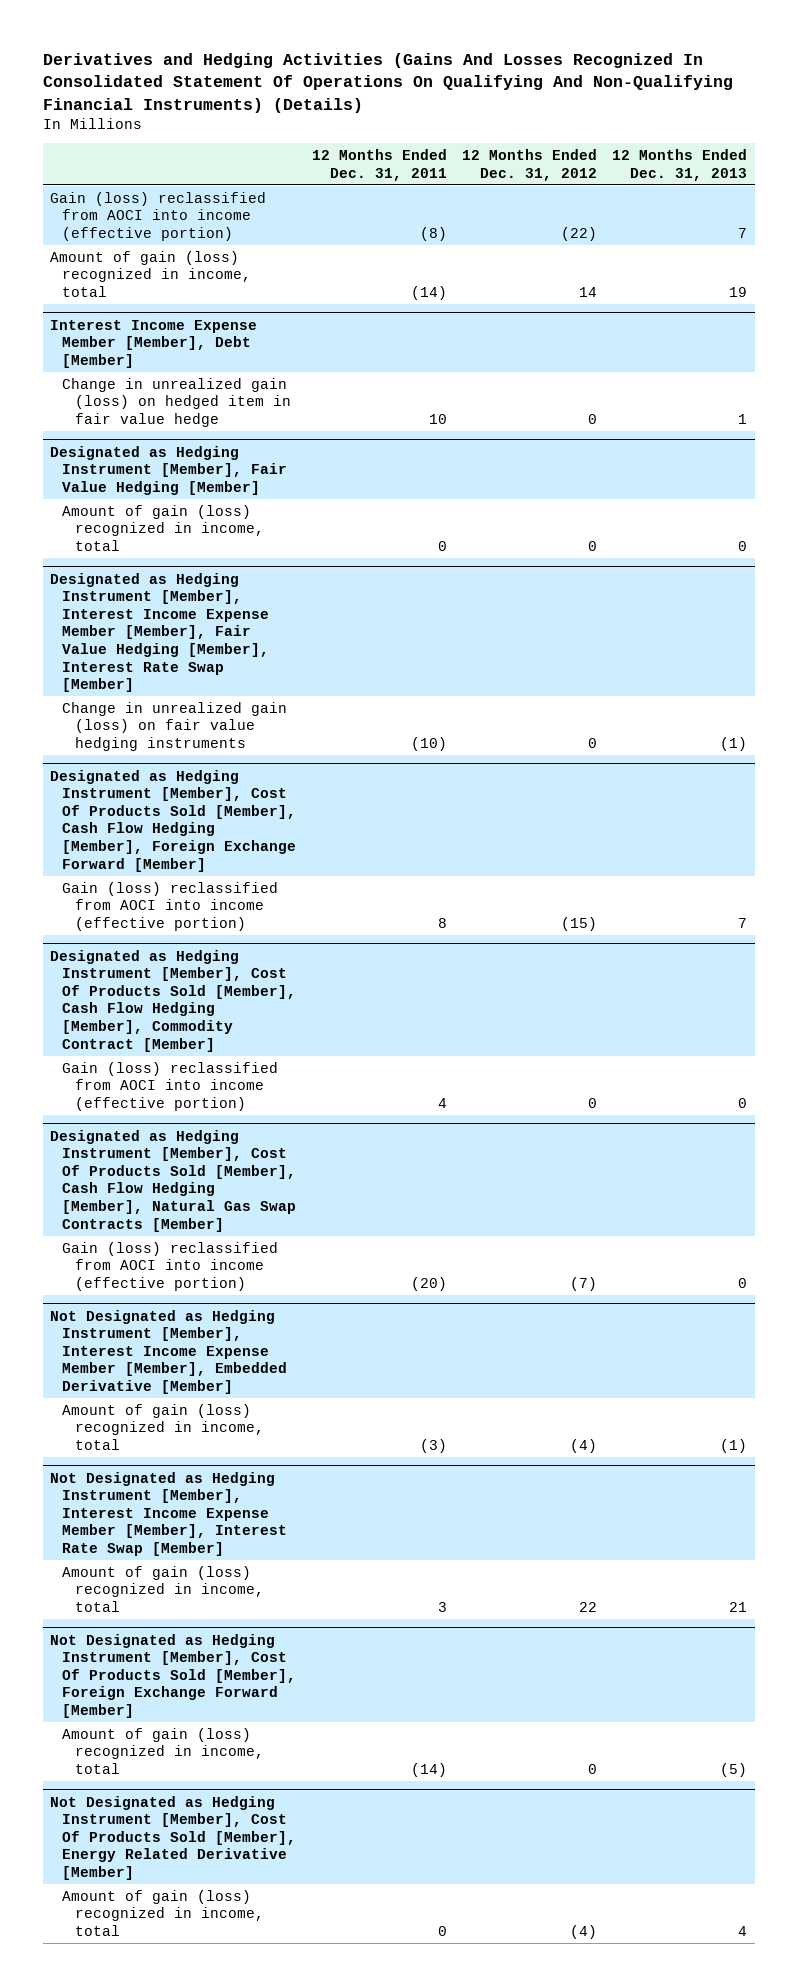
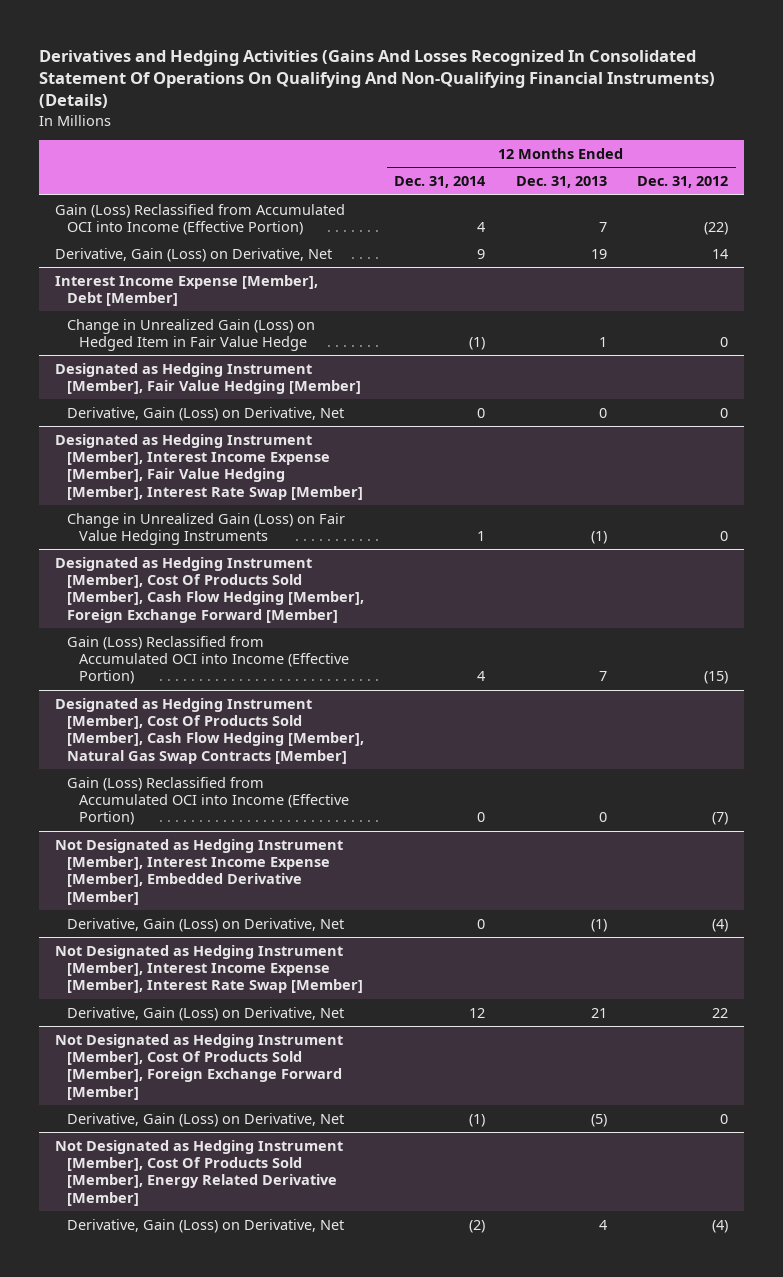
[311,149,447,181] 12 Months Ended Dec. 31, 2011 -> none
none -> [394,176,487,189] Dec. 31, 2014
[50,191,267,241] Gain (loss) reclassified from AOCI into income (effective portion) -> [54,203,345,236] Gain (Loss) Reclassified from Accumulated OCI into Income (Effective Portion)
[50,250,252,297] Amount of gain (loss) recognized in income, total -> [54,247,332,262] Derivative, Gain (Loss) on Derivative, Net
[50,319,258,368] Interest Income Expense Member [Member], Debt [Member] -> [54,274,318,307] Interest Income Expense [Member], Debt [Member]
[62,377,291,427] Change in unrealized gain (loss) on hedged item in fair value hedge -> [66,318,315,352] Change in Unrealized Gain (Loss) on Hedged Item in Fair Value Hedge
[62,504,264,551] Amount of gain (loss) recognized in income, total -> [66,406,344,421] Derivative, Gain (Loss) on Derivative, Net
[50,572,270,693] Designated as Hedging Instrument [Member], Interest Income Expense Member [Member], Fair Value Hedging [Member], Interest Rate Swap [Member] -> [54,433,363,500] Designated as Hedging Instrument [Member], Interest Income Expense [Member], Fair Value Hedging [Member], Interest Rate Swap [Member]
[62,701,288,751] Change in unrealized gain (loss) on fair value hedging instruments -> [66,512,345,546] Change in Unrealized Gain (Loss) on Fair Value Hedging Instruments
[50,949,297,1052] Designated as Hedging Instrument [Member], Cost Of Products Sold [Member], Cash Flow Hedging [Member], Commodity Contract [Member] -> none
[62,1061,279,1111] Gain (loss) reclassified from AOCI into income (effective portion) -> none
[62,881,279,931] Gain (loss) reclassified from AOCI into income (effective portion) -> [66,635,350,685] Gain (Loss) Reclassified from Accumulated OCI into Income (Effective Portion)
[62,1241,279,1291] Gain (loss) reclassified from AOCI into income (effective portion) -> [66,776,350,826] Gain (Loss) Reclassified from Accumulated OCI into Income (Effective Portion)
[50,1309,288,1394] Not Designated as Hedging Instrument [Member], Interest Income Expense Member [Member], Embedded Derivative [Member] -> [54,838,343,905] Not Designated as Hedging Instrument [Member], Interest Income Expense [Member], Embedded Derivative [Member]
[62,1403,264,1450] Amount of gain (loss) recognized in income, total -> [66,917,344,932] Derivative, Gain (Loss) on Derivative, Net
[50,1471,288,1556] Not Designated as Hedging Instrument [Member], Interest Income Expense Member [Member], Interest Rate Swap [Member] -> [54,944,363,994] Not Designated as Hedging Instrument [Member], Interest Income Expense [Member], Interest Rate Swap [Member]
[62,1565,264,1612] Amount of gain (loss) recognized in income, total -> [66,1006,344,1021] Derivative, Gain (Loss) on Derivative, Net
[62,1727,264,1774] Amount of gain (loss) recognized in income, total -> [66,1112,344,1127] Derivative, Gain (Loss) on Derivative, Net
[62,1889,264,1936] Amount of gain (loss) recognized in income, total -> [66,1218,344,1233] Derivative, Gain (Loss) on Derivative, Net

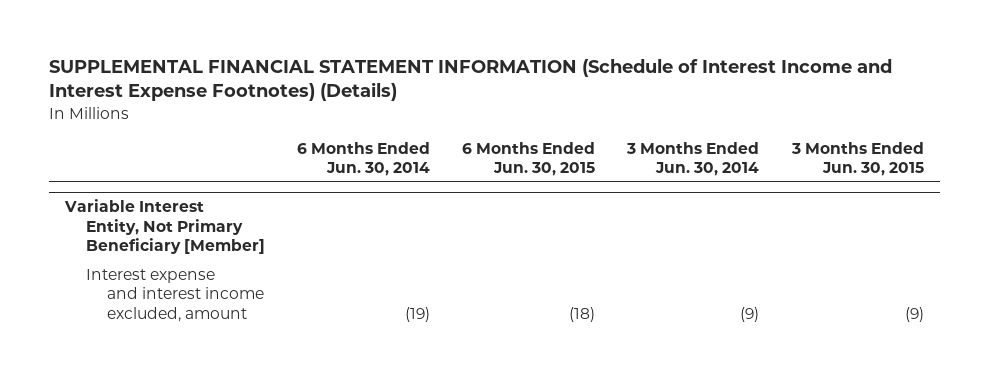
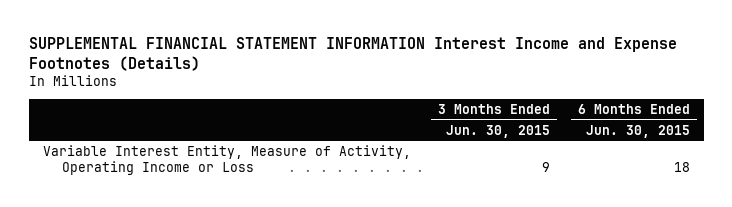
[48,59,892,102] SUPPLEMENTAL FINANCIAL STATEMENT INFORMATION (Schedule of Interest Income and Interest Expense Footnotes) (Details) -> [28,36,677,71] SUPPLEMENTAL FINANCIAL STATEMENT INFORMATION Interest Income and Expense Footnotes (Details)
[296,141,430,177] 6 Months Ended Jun. 30, 2014 -> none
[626,141,760,177] 3 Months Ended Jun. 30, 2014 -> none
[63,199,265,255] Variable Interest Entity, Not Primary Beneficiary [Member] -> none
[85,268,264,322] Interest expense and interest income excluded, amount -> none
none -> [42,145,411,176] Variable Interest Entity, Measure of Activity, Operating Income or Loss

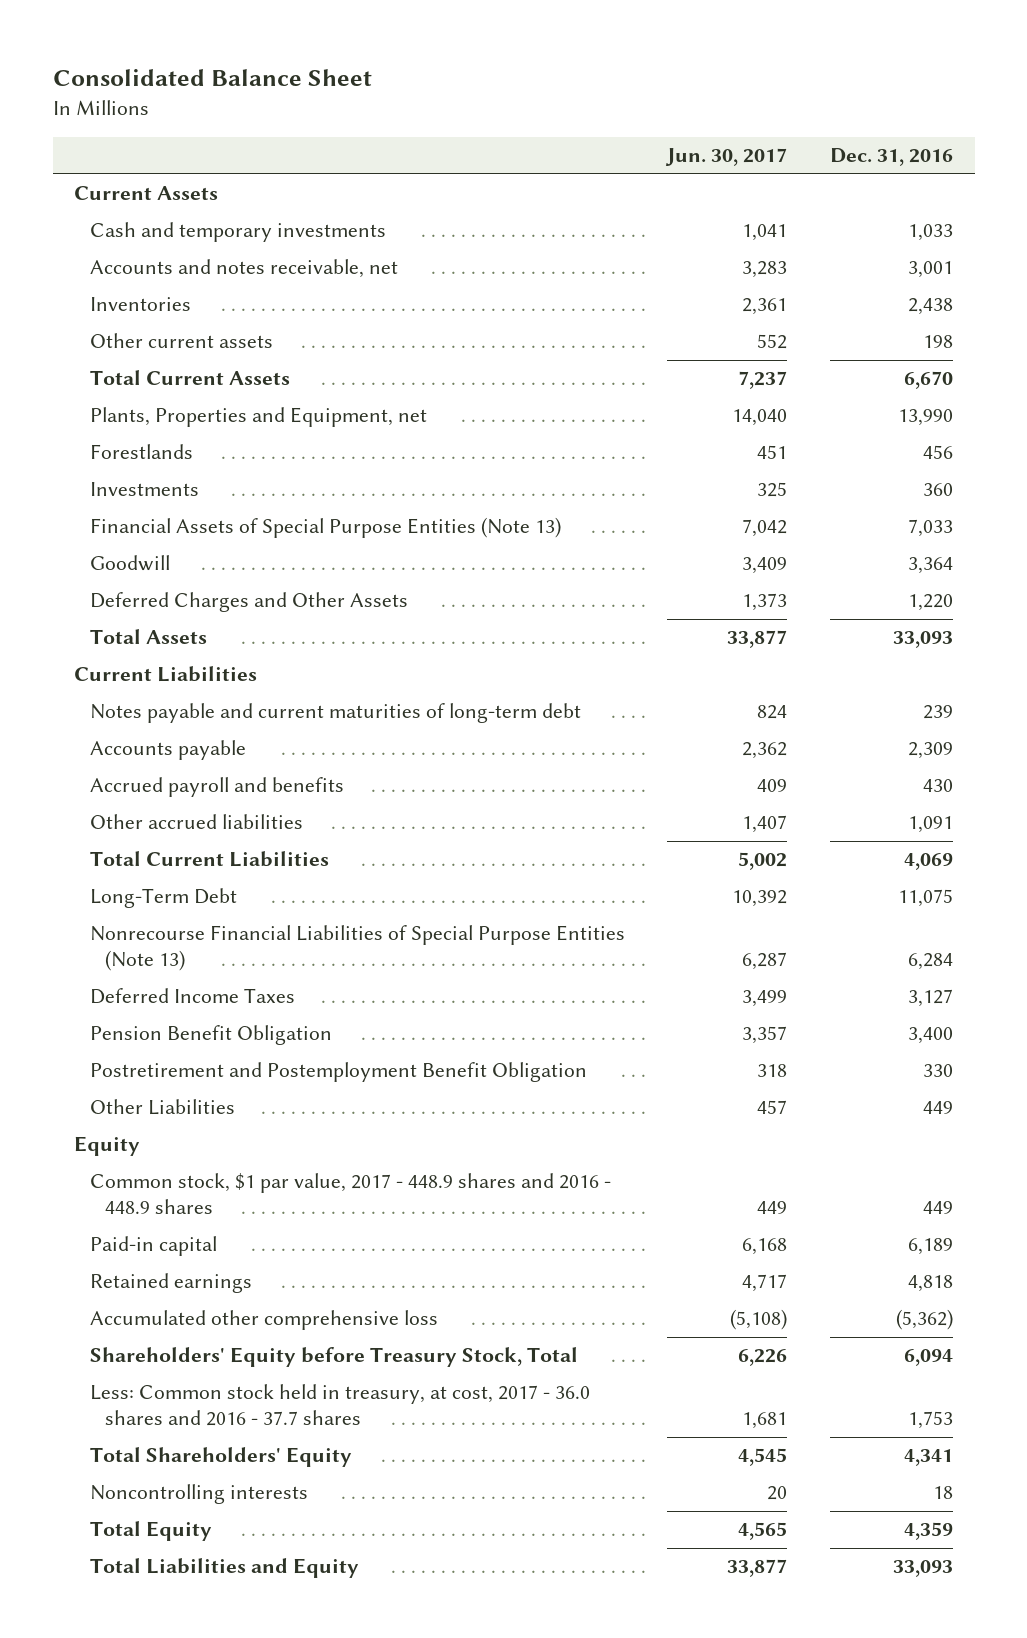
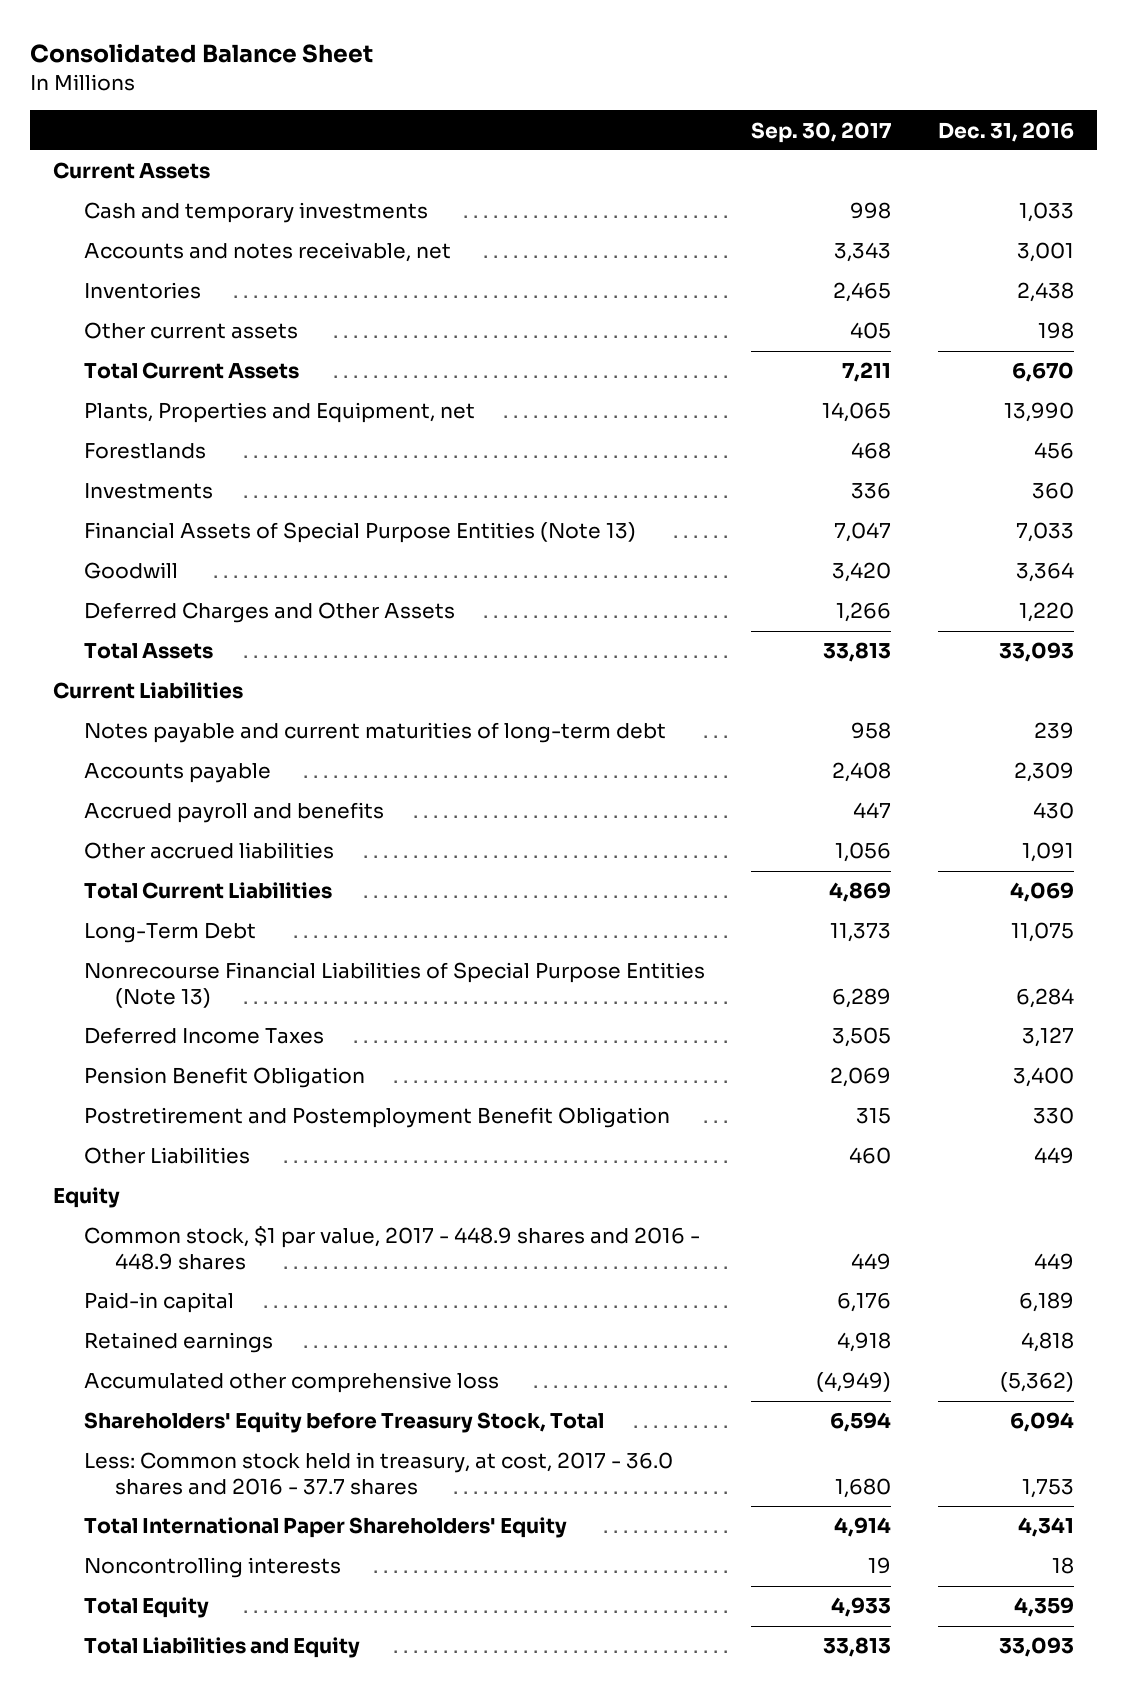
[665,148,788,167] Jun. 30, 2017 -> none
none -> [751,121,892,143] Sep. 30, 2017
[89,1447,352,1468] Total Shareholders' Equity -> [84,1517,568,1539] Total International Paper Shareholders' Equity

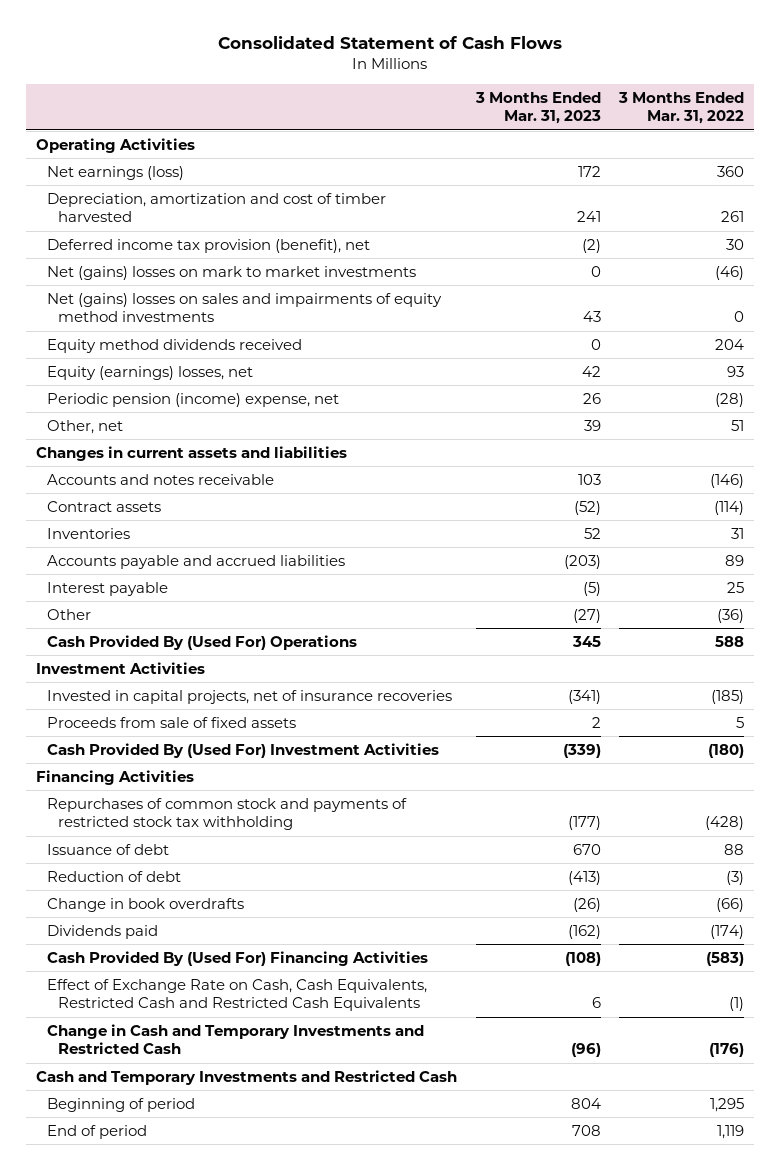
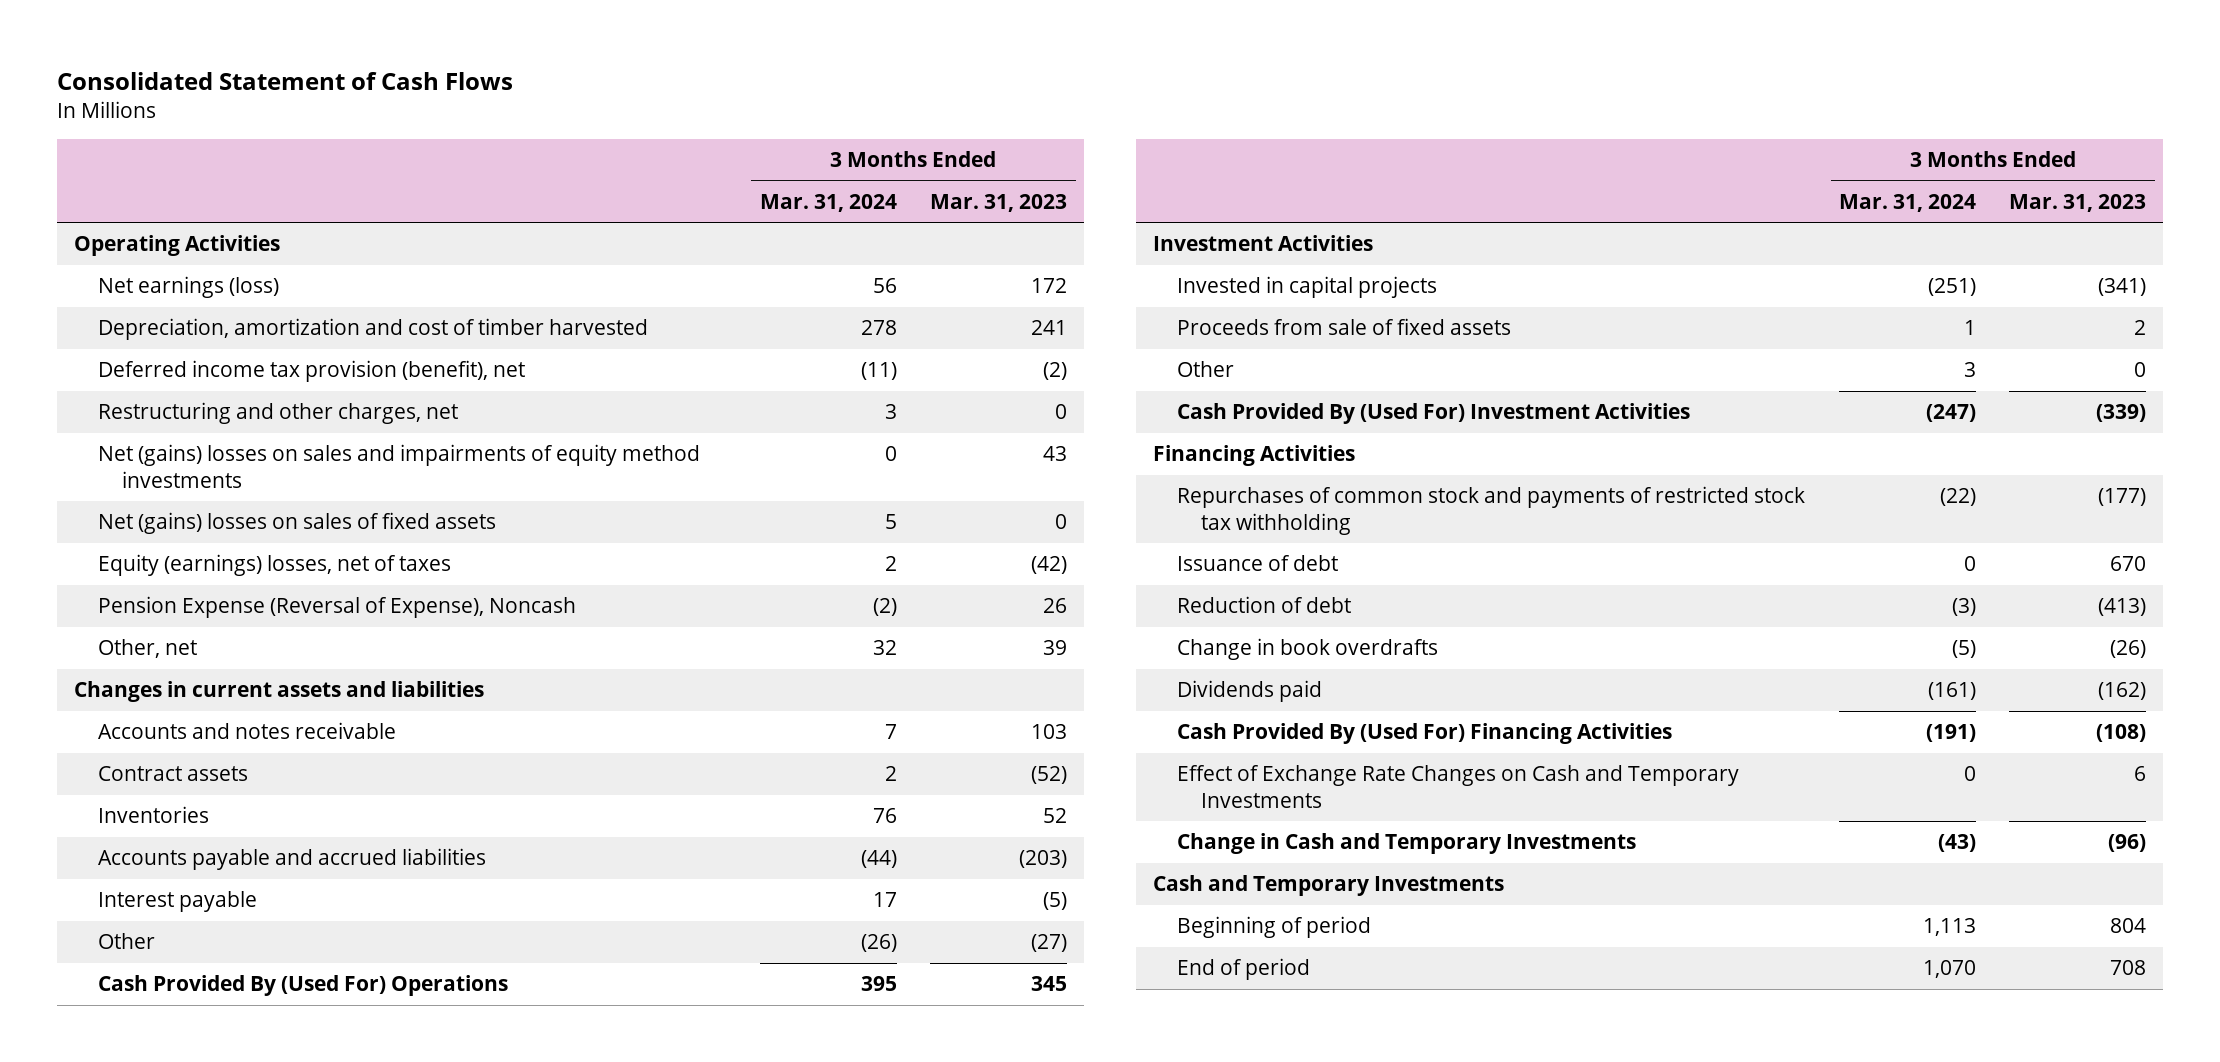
[618,91,745,125] 3 Months Ended Mar. 31, 2022 -> none
none -> [759,194,897,213] Mar. 31, 2024
[46,265,416,280] Net (gains) losses on mark to market investments -> none
none -> [98,402,459,425] Restructuring and other charges, net
[46,338,302,353] Equity method dividends received -> none
[46,392,339,407] Periodic pension (income) expense, net -> none
none -> [98,512,497,535] Net (gains) losses on sales of fixed assets
[46,365,253,380] Equity (earnings) losses, net -> [98,554,452,577] Equity (earnings) losses, net of taxes
[581,365,601,377] 42 -> [1031,556,1068,575] (42)
none -> [98,596,577,619] Pension Expense (Reversal of Expense), Noncash
[46,689,452,704] Invested in capital projects, net of insurance recoveries -> [1177,276,1438,299] Invested in capital projects
none -> [1177,361,1235,378] Other
[46,978,427,1012] Effect of Exchange Rate on Cash, Cash Equivalents, Restricted Cash and Restricted Cash Equivalents -> [1177,765,1740,808] Effect of Exchange Rate Changes on Cash and Temporary Investments
[46,1023,424,1055] Change in Cash and Temporary Investments and Restricted Cash -> [1177,833,1637,855] Change in Cash and Temporary Investments
[35,1069,457,1085] Cash and Temporary Investments and Restricted Cash -> [1153,875,1505,897] Cash and Temporary Investments

